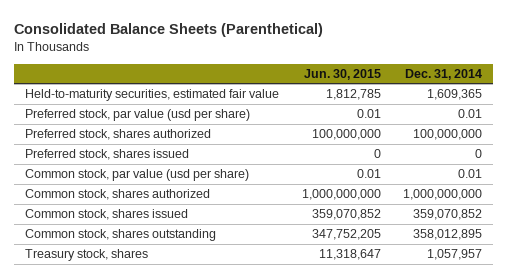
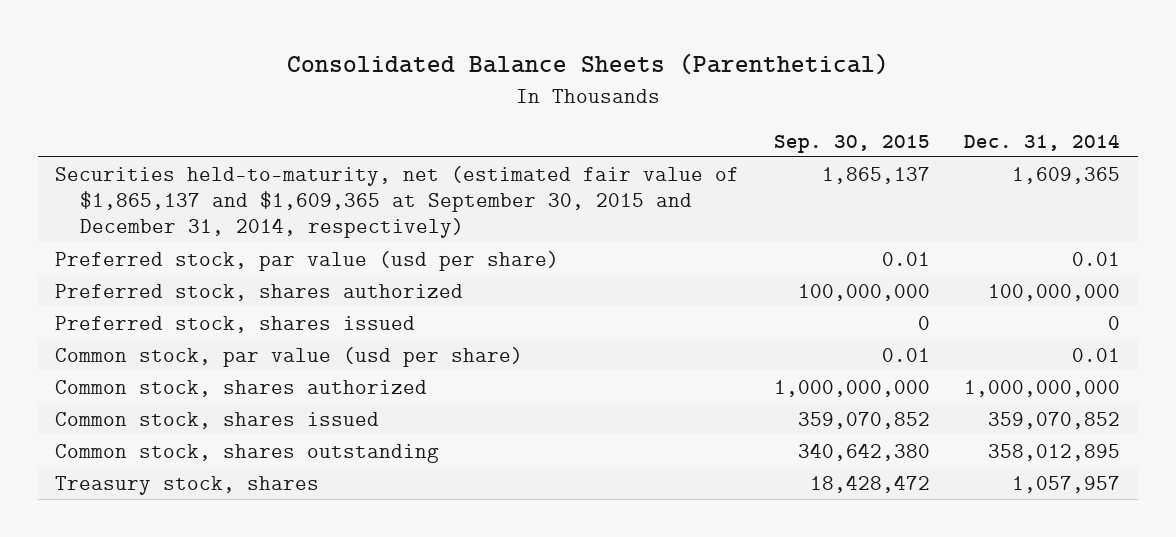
[303,68,381,80] Jun. 30, 2015 -> none
none -> [773,134,930,153] Sep. 30, 2015
[25,89,280,102] Held-to-maturity securities, estimated fair value -> [55,165,740,239] Securities held-to-maturity, net (estimated fair value of $1,865,137 and $1,609,365 at September 30, 2015 and December 31, 2014, respectively)

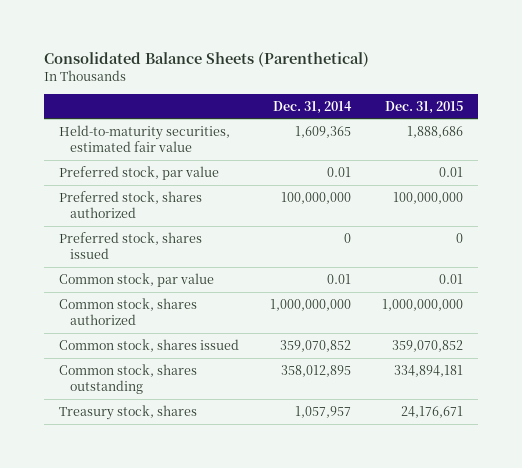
[773,134,930,153] Sep. 30, 2015 -> none
none -> [385,100,464,114] Dec. 31, 2015
[55,165,740,239] Securities held-to-maturity, net (estimated fair value of $1,865,137 and $1,609,365 at September 30, 2015 and December 31, 2014, respectively) -> [59,125,231,153] Held-to-maturity securities, estimated fair value
[55,250,560,271] Preferred stock, par value (usd per share) -> [59,166,220,181] Preferred stock, par value
[55,346,524,367] Common stock, par value (usd per share) -> [59,273,215,288] Common stock, par value

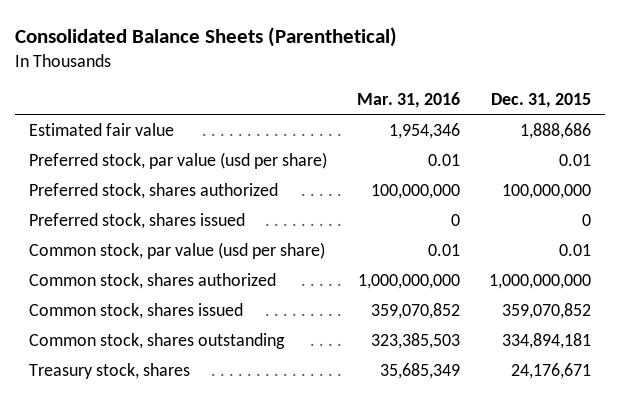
[273,100,353,114] Dec. 31, 2014 -> none
none -> [356,92,460,109] Mar. 31, 2016
[59,125,231,153] Held-to-maturity securities, estimated fair value -> [29,122,175,136] Estimated fair value
[59,166,220,181] Preferred stock, par value -> [29,151,328,169] Preferred stock, par value (usd per share)
[59,273,215,288] Common stock, par value -> [29,241,326,259] Common stock, par value (usd per share)

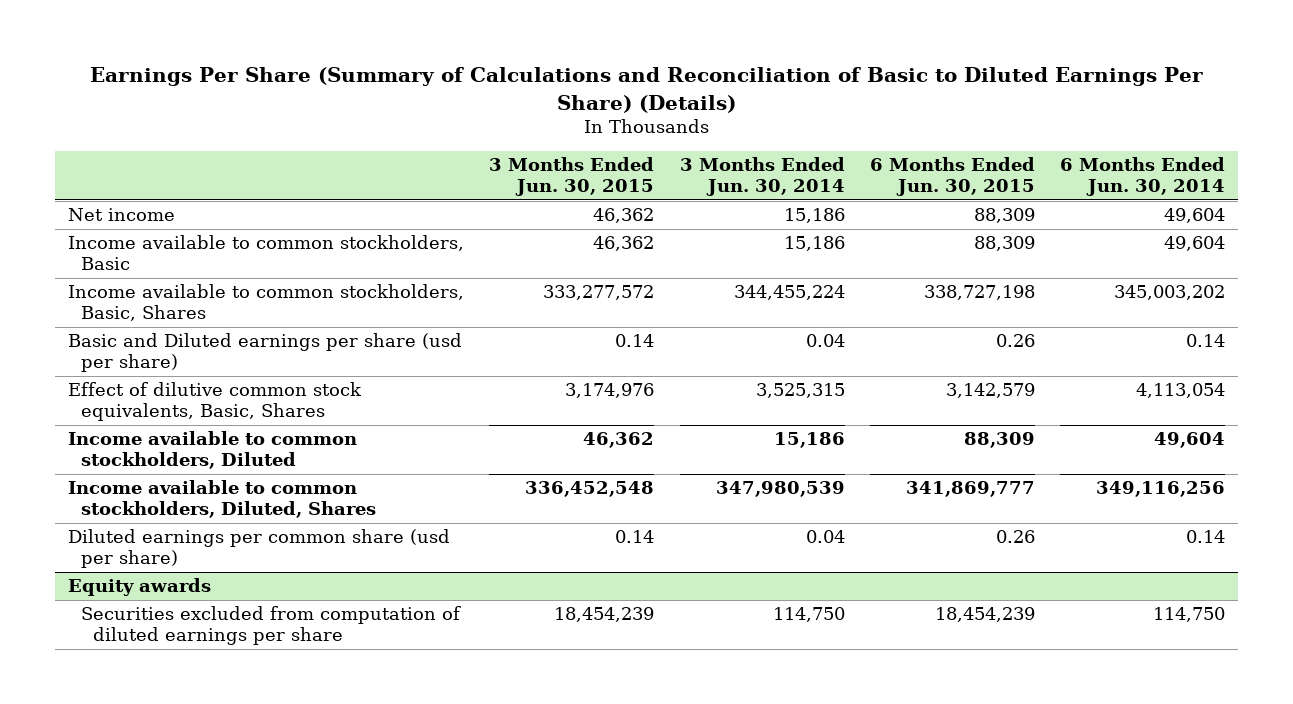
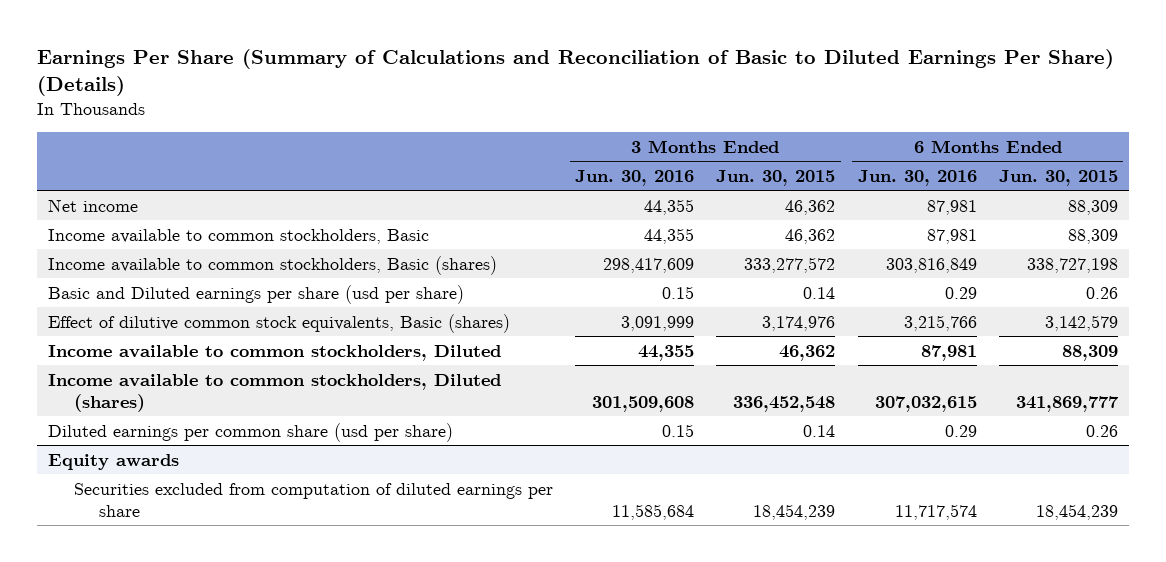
[679,157,845,197] 3 Months Ended Jun. 30, 2014 -> none
[1060,157,1226,197] 6 Months Ended Jun. 30, 2014 -> none
none -> [575,169,695,186] Jun. 30, 2016
none -> [857,169,977,186] Jun. 30, 2016
[67,284,464,322] Income available to common stockholders, Basic, Shares -> [48,255,498,275] Income available to common stockholders, Basic (shares)
[67,382,362,422] Effect of dilutive common stock equivalents, Basic, Shares -> [48,313,511,333] Effect of dilutive common stock equivalents, Basic (shares)
[67,480,376,519] Income available to common stockholders, Diluted, Shares -> [48,373,502,413] Income available to common stockholders, Diluted (shares)

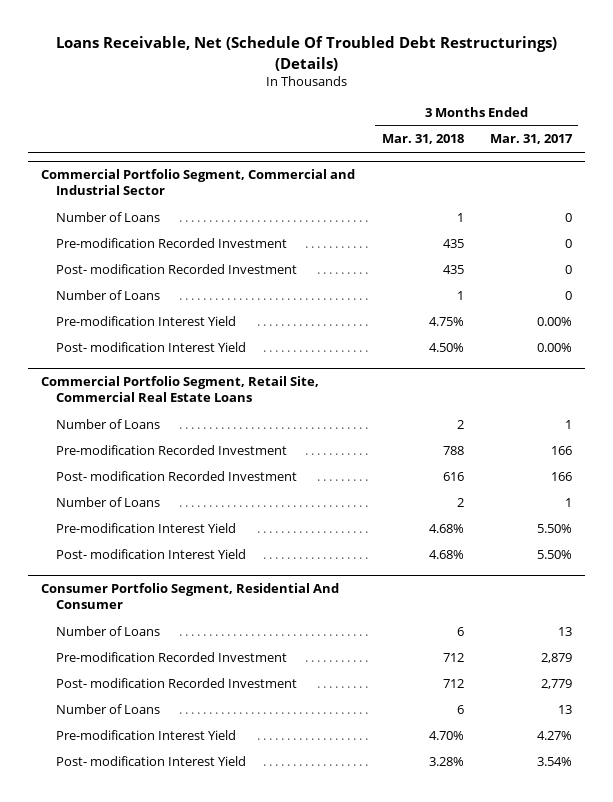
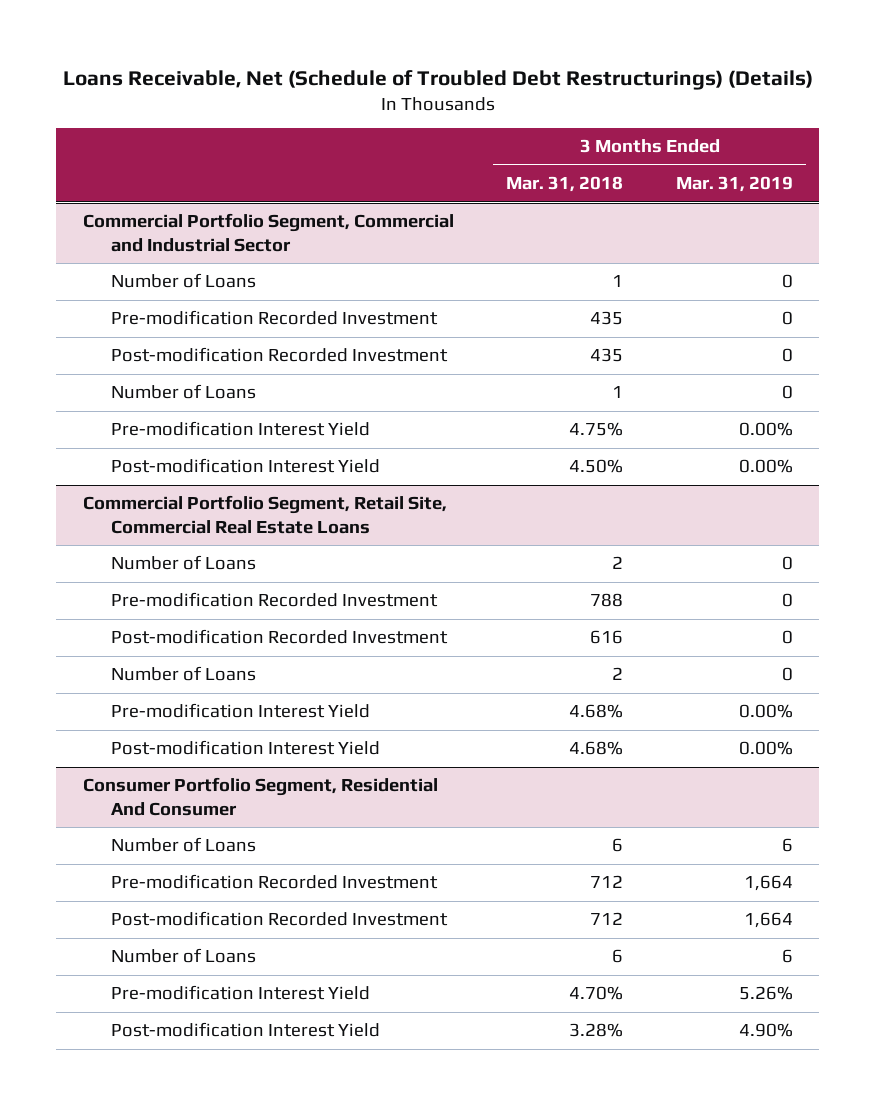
[55,36,557,71] Loans Receivable, Net (Schedule Of Troubled Debt Restructurings) (Details) -> [62,69,813,90] Loans Receivable, Net (Schedule of Troubled Debt Restructurings) (Details)
[489,134,573,145] Mar. 31, 2017 -> none
none -> [675,176,793,193] Mar. 31, 2019
[56,263,298,274] Post- modification Recorded Investment -> [110,347,448,363] Post-modification Recorded Investment
[56,341,247,352] Post- modification Interest Yield -> [110,458,380,474] Post-modification Interest Yield
[56,470,298,481] Post- modification Recorded Investment -> [110,629,448,645] Post-modification Recorded Investment
[56,548,247,559] Post- modification Interest Yield -> [110,740,380,756] Post-modification Interest Yield
[56,677,298,688] Post- modification Recorded Investment -> [110,911,448,927] Post-modification Recorded Investment
[56,755,247,766] Post- modification Interest Yield -> [110,1022,380,1038] Post-modification Interest Yield

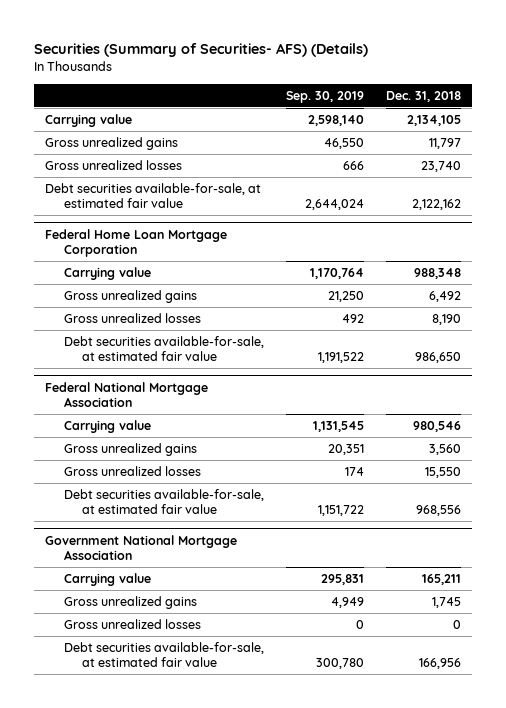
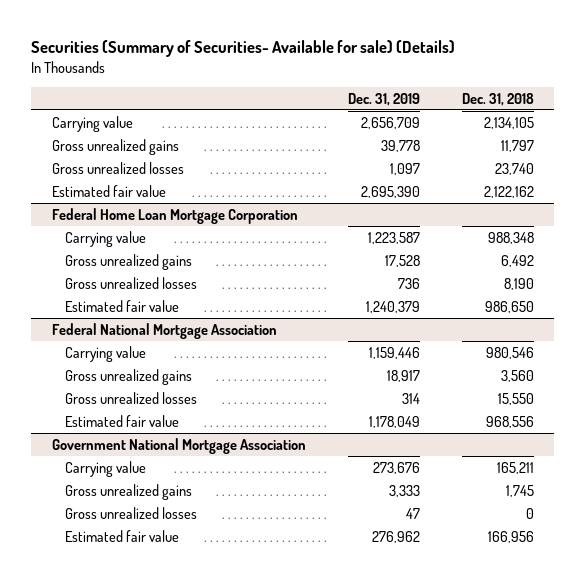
[34,42,369,57] Securities (Summary of Securities- AFS) (Details) -> [31,40,456,58] Securities (Summary of Securities- Available for sale) (Details)
[285,90,364,103] Sep. 30, 2019 -> none
none -> [347,92,420,106] Dec. 31, 2019
[45,183,262,209] Debt securities available-for-sale, at estimated fair value -> [51,184,166,197] Estimated fair value
[63,336,264,362] Debt securities available-for-sale, at estimated fair value -> [64,299,179,312] Estimated fair value
[63,489,264,515] Debt securities available-for-sale, at estimated fair value -> [64,414,179,427] Estimated fair value
[63,642,264,668] Debt securities available-for-sale, at estimated fair value -> [64,529,179,542] Estimated fair value

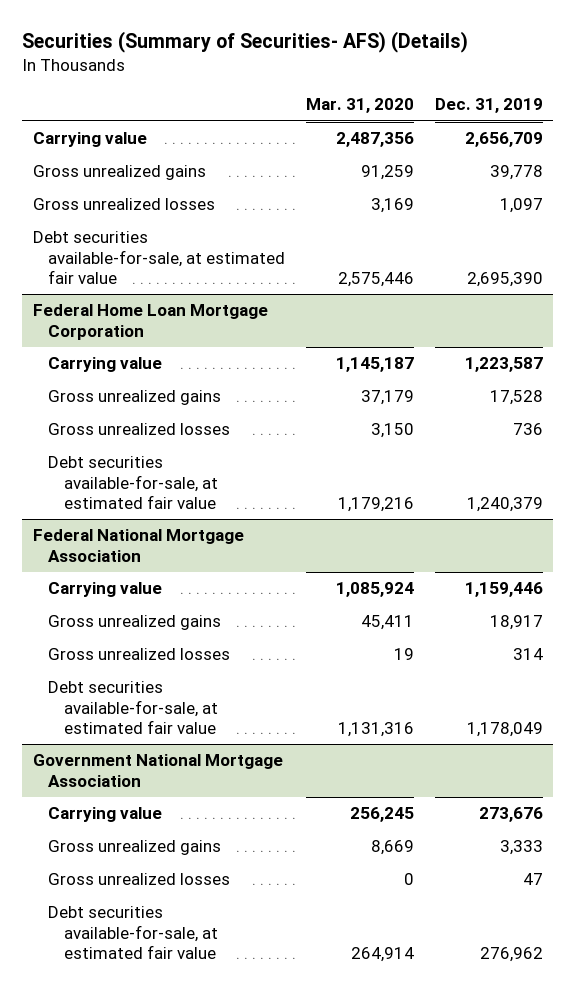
[31,40,456,58] Securities (Summary of Securities- Available for sale) (Details) -> [22,31,469,54] Securities (Summary of Securities- AFS) (Details)
[461,92,534,106] Dec. 31, 2018 -> none
none -> [306,98,415,114] Mar. 31, 2020
[51,184,166,197] Estimated fair value -> [32,231,286,285] Debt securities available-for-sale, at estimated fair value
[64,299,179,312] Estimated fair value -> [48,456,219,510] Debt securities available-for-sale, at estimated fair value
[64,414,179,427] Estimated fair value -> [48,681,219,735] Debt securities available-for-sale, at estimated fair value
[64,529,179,542] Estimated fair value -> [48,906,219,960] Debt securities available-for-sale, at estimated fair value

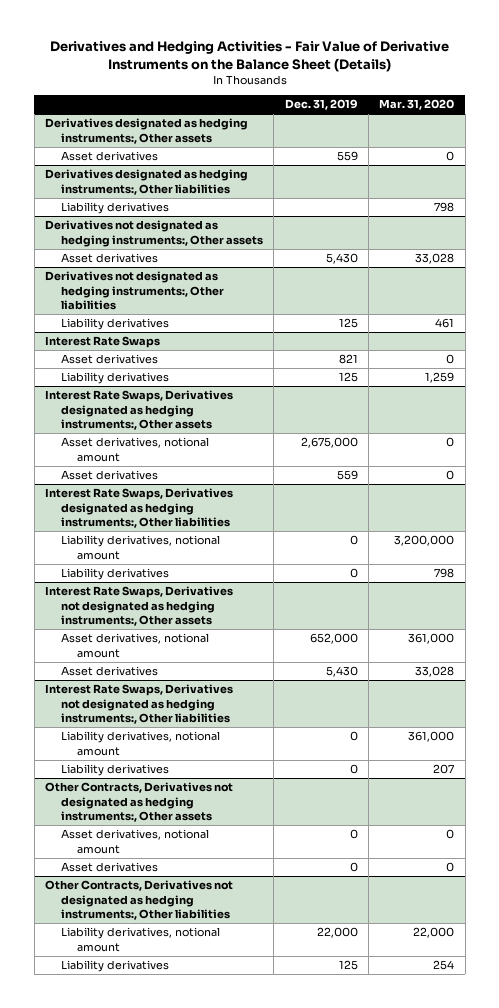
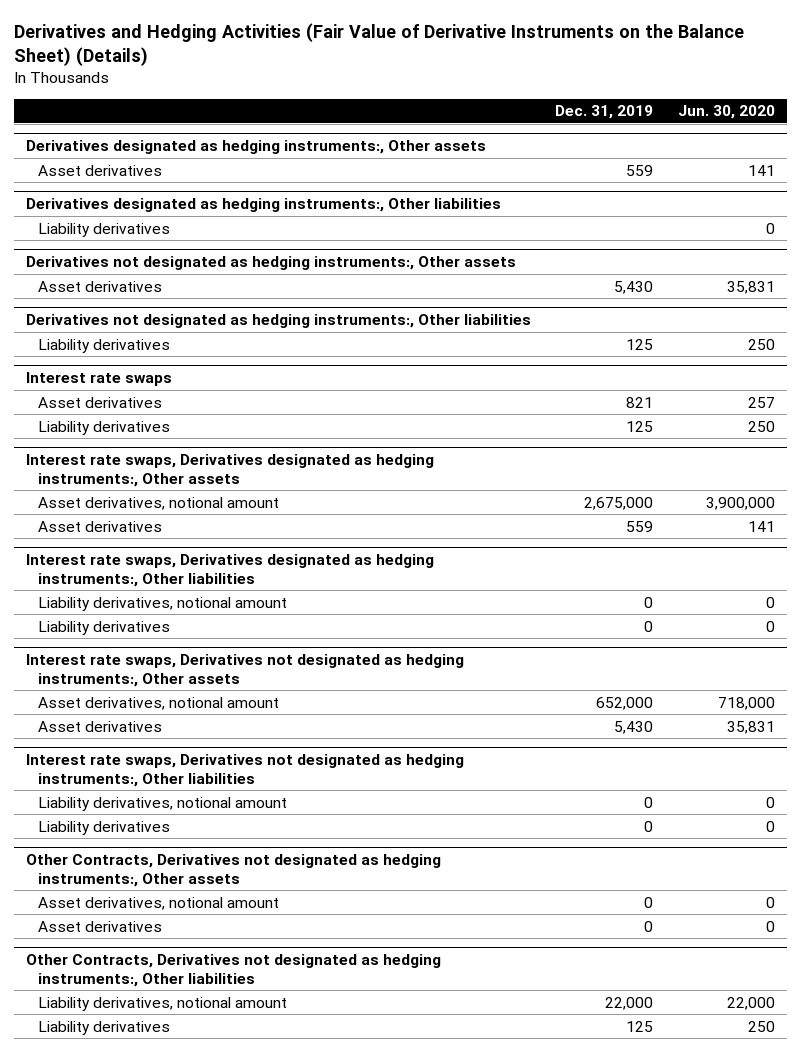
[49,41,449,72] Derivatives and Hedging Activities - Fair Value of Derivative Instruments on the Balance Sheet (Details) -> [13,22,744,67] Derivatives and Hedging Activities (Fair Value of Derivative Instruments on the Balance Sheet) (Details)
[379,99,455,111] Mar. 31, 2020 -> none
none -> [677,105,775,120] Jun. 30, 2020
[44,336,160,349] Interest Rate Swaps -> [25,372,172,387] Interest rate swaps
[44,390,233,431] Interest Rate Swaps, Derivatives designated as hedging instruments:, Other assets -> [25,454,434,487] Interest rate swaps, Derivatives designated as hedging instruments:, Other assets
[44,488,233,529] Interest Rate Swaps, Derivatives designated as hedging instruments:, Other liabilities -> [25,554,434,587] Interest rate swaps, Derivatives designated as hedging instruments:, Other liabilities
[44,586,233,627] Interest Rate Swaps, Derivatives not designated as hedging instruments:, Other assets -> [25,654,464,687] Interest rate swaps, Derivatives not designated as hedging instruments:, Other assets
[44,684,233,725] Interest Rate Swaps, Derivatives not designated as hedging instruments:, Other liabilities -> [25,754,464,787] Interest rate swaps, Derivatives not designated as hedging instruments:, Other liabilities

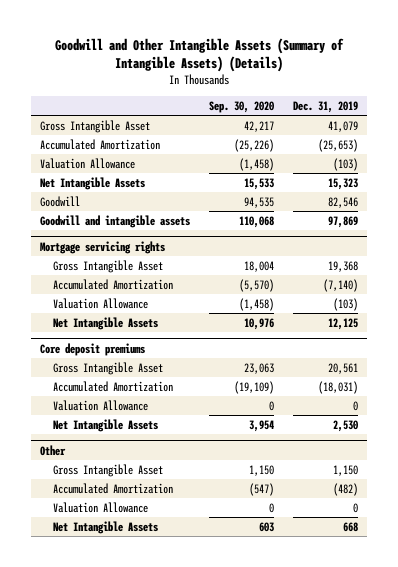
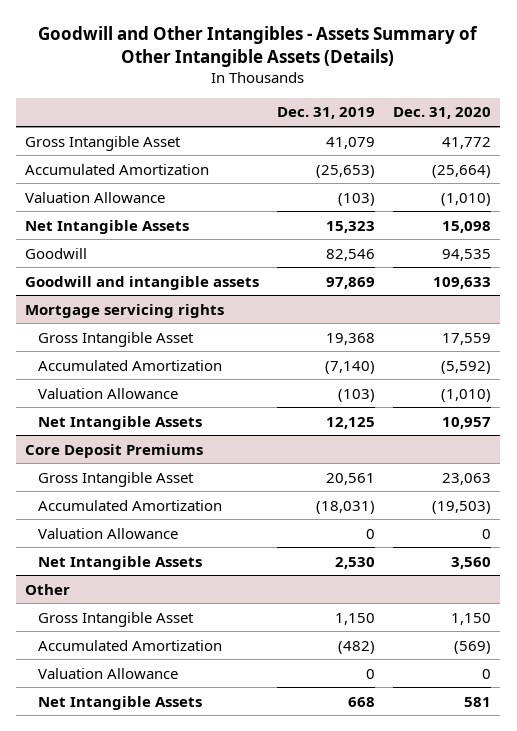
[55,37,345,73] Goodwill and Other Intangible Assets (Summary of Intangible Assets) (Details) -> [38,25,479,67] Goodwill and Other Intangibles - Assets Summary of Other Intangible Assets (Details)
[209,100,275,113] Sep. 30, 2020 -> none
none -> [393,107,492,120] Dec. 31, 2020
[40,342,146,356] Core deposit premiums -> [25,443,204,458] Core Deposit Premiums

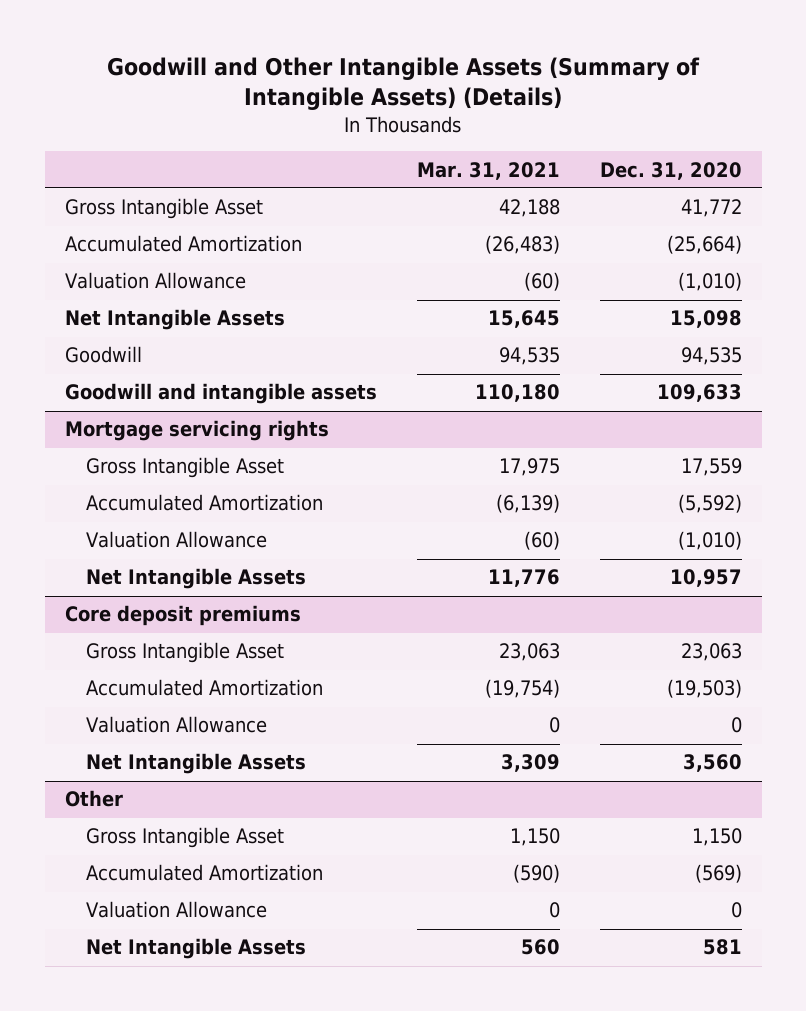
[38,25,479,67] Goodwill and Other Intangibles - Assets Summary of Other Intangible Assets (Details) -> [107,56,701,111] Goodwill and Other Intangible Assets (Summary of Intangible Assets) (Details)
[277,107,376,120] Dec. 31, 2019 -> none
none -> [416,161,560,180] Mar. 31, 2021
[25,443,204,458] Core Deposit Premiums -> [64,605,301,627] Core deposit premiums

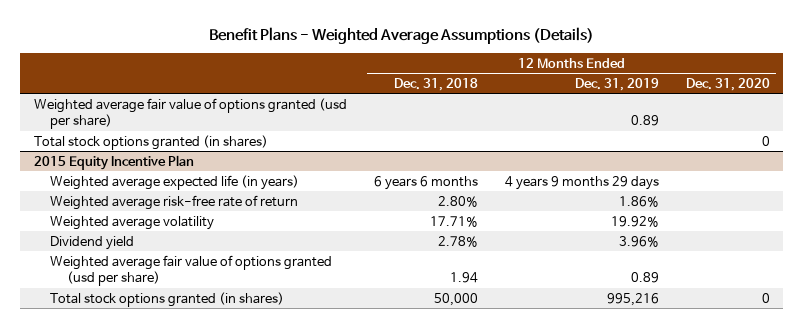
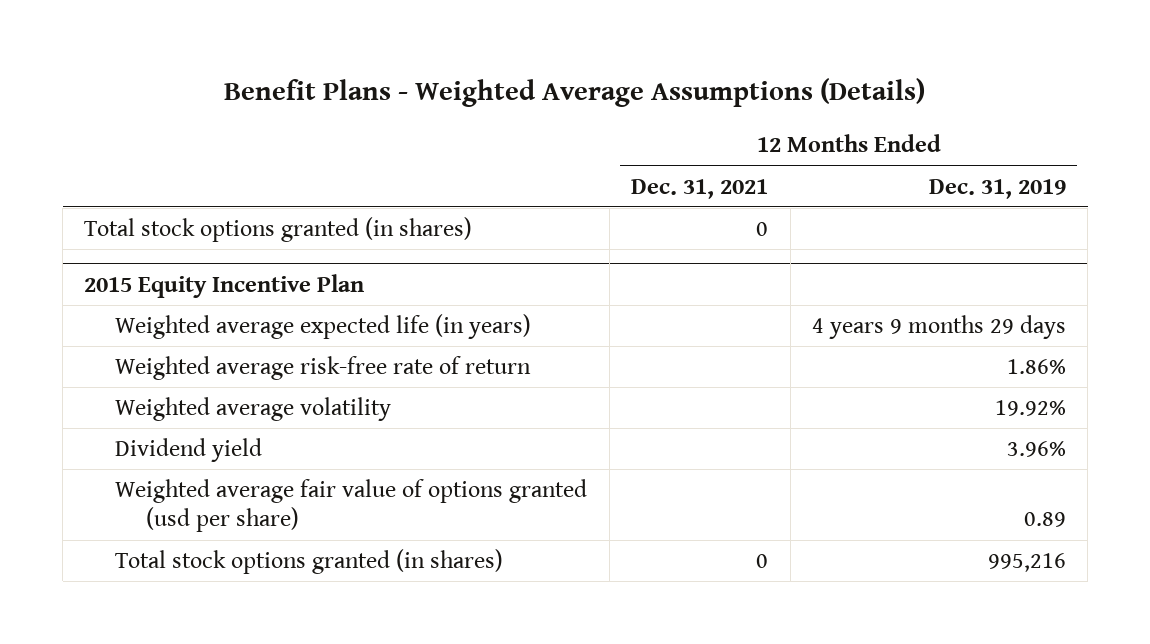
[393,78,478,92] Dec. 31, 2018 -> none
[685,78,770,92] Dec. 31, 2020 -> none
none -> [631,178,769,199] Dec. 31, 2021
[33,97,347,130] Weighted average fair value of options granted (usd per share) -> none

